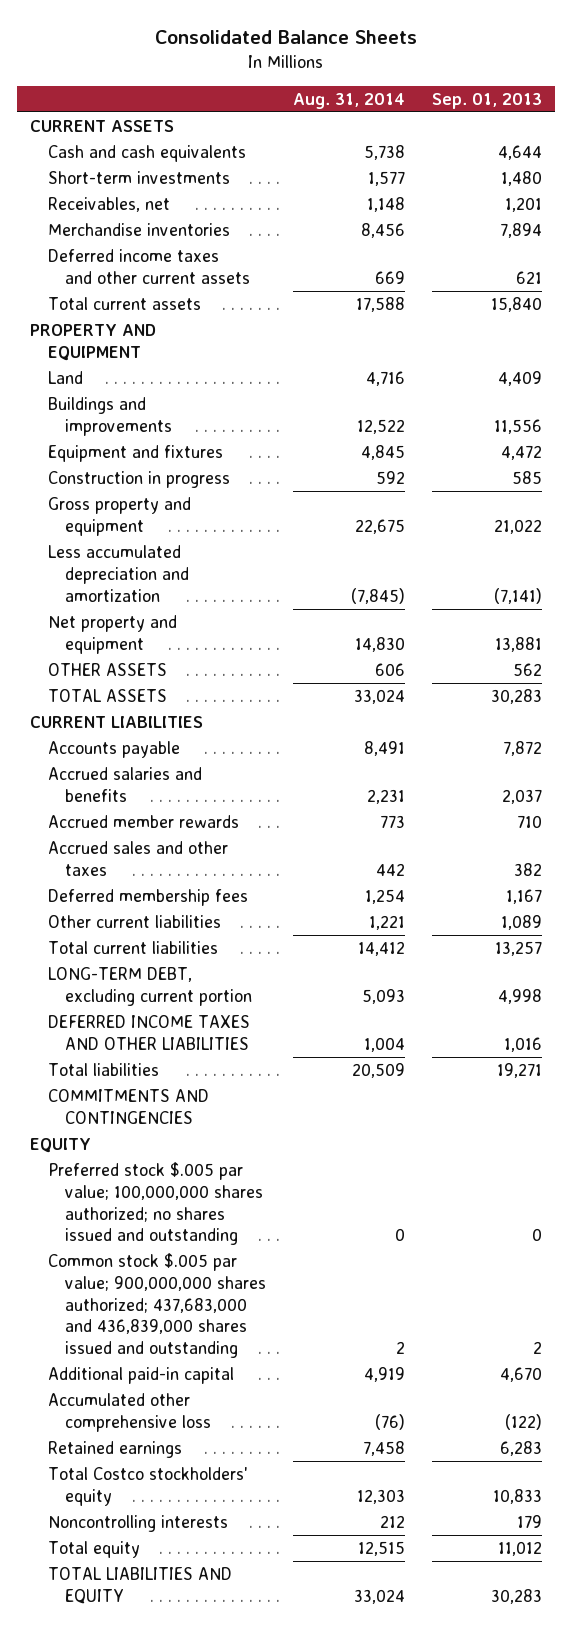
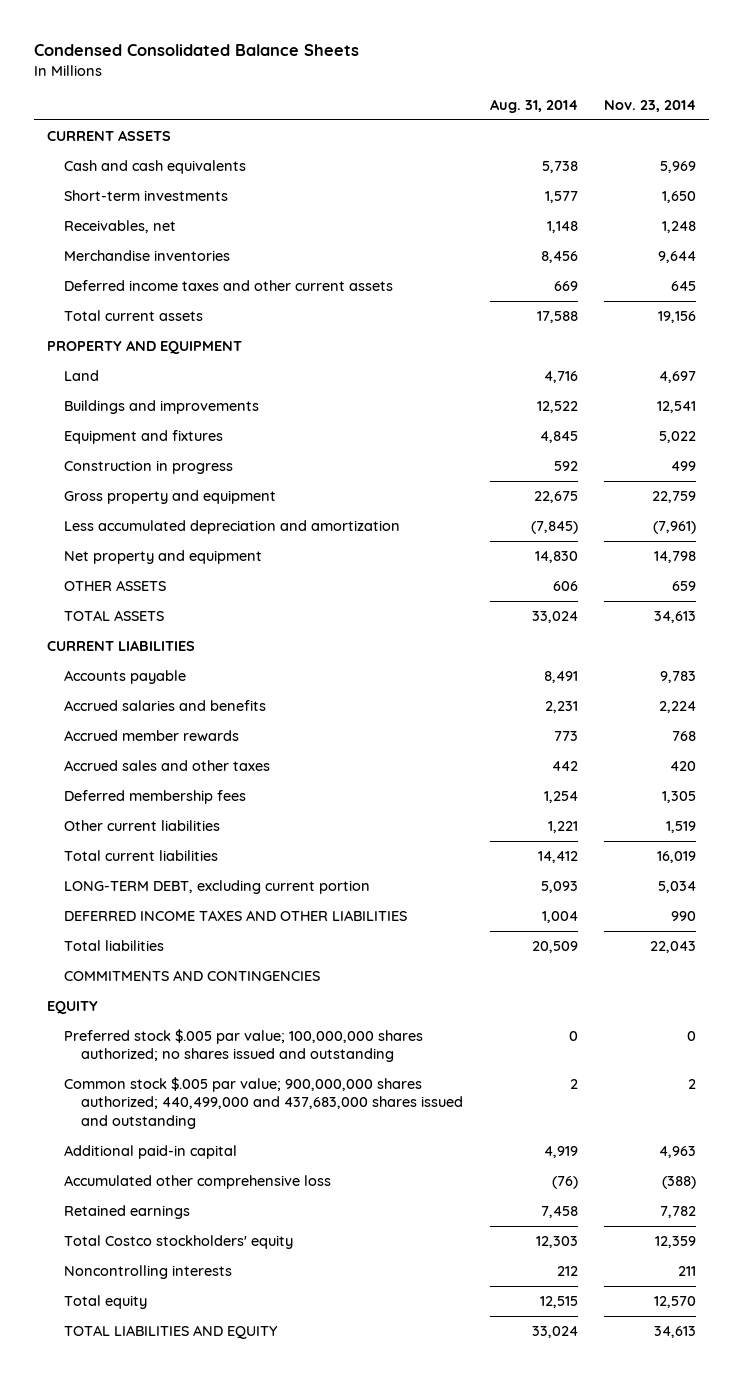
[154,30,417,45] Consolidated Balance Sheets -> [33,44,359,57] Condensed Consolidated Balance Sheets
[431,92,542,109] Sep. 01, 2013 -> none
none -> [603,100,696,113] Nov. 23, 2014
[47,1253,267,1358] Common stock $.005 par value; 900,000,000 shares authorized; 437,683,000 and 436,839,000 shares issued and outstanding -> [64,1076,464,1129] Common stock $.005 par value; 900,000,000 shares authorized; 440,499,000 and 437,683,000 shares issued and outstanding

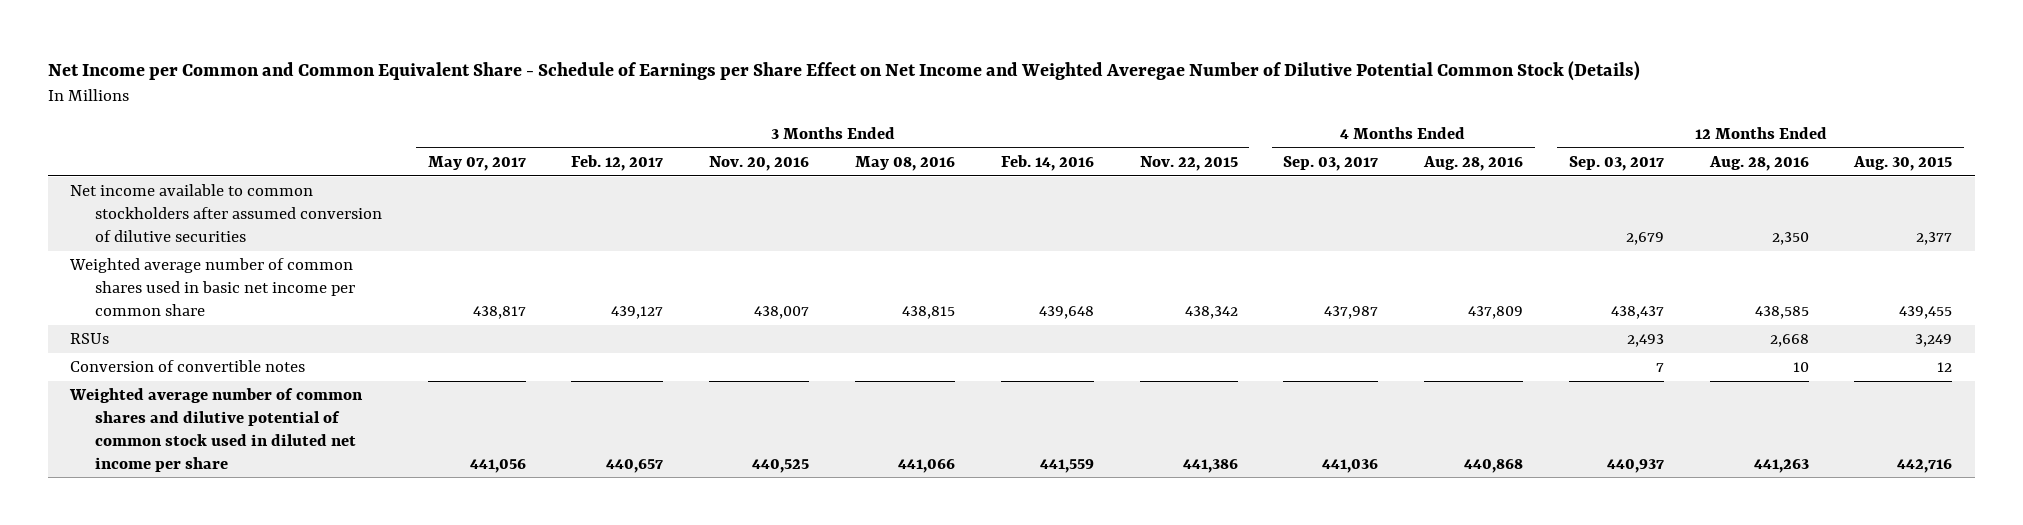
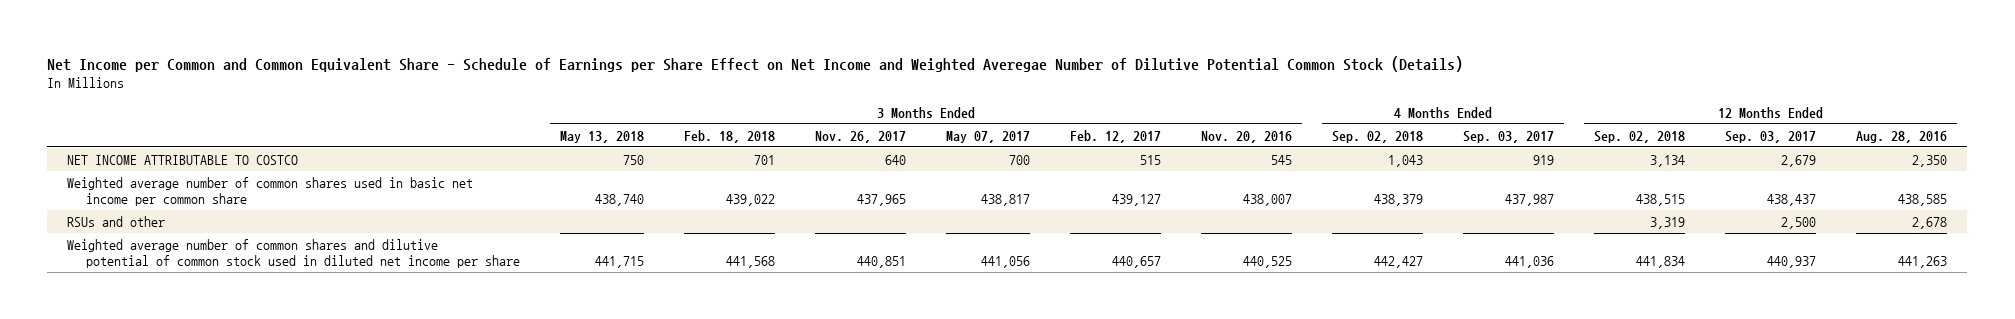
[854,155,955,171] May 08, 2016 -> none
[1000,154,1094,171] Feb. 14, 2016 -> none
[1139,155,1238,171] Nov. 22, 2015 -> none
[1423,155,1524,171] Aug. 28, 2016 -> none
[1853,155,1953,171] Aug. 30, 2015 -> none
none -> [560,130,645,143] May 13, 2018
none -> [684,129,776,143] Feb. 18, 2018
none -> [815,130,907,143] Nov. 26, 2017
none -> [1332,130,1424,143] Sep. 02, 2018
none -> [1594,130,1686,143] Sep. 02, 2018
[70,184,382,242] Net income available to common stockholders after assumed conversion of dilutive securities -> none
none -> [67,154,299,165] NET INCOME ATTRIBUTABLE TO COSTCO
[70,360,306,373] Conversion of convertible notes -> none
[70,333,110,345] RSUs -> [67,215,166,227] RSUs and other
[1626,334,1664,348] 2,493 -> [1781,216,1817,229] 2,500
[1769,334,1809,348] 2,668 -> [1912,216,1948,229] 2,678

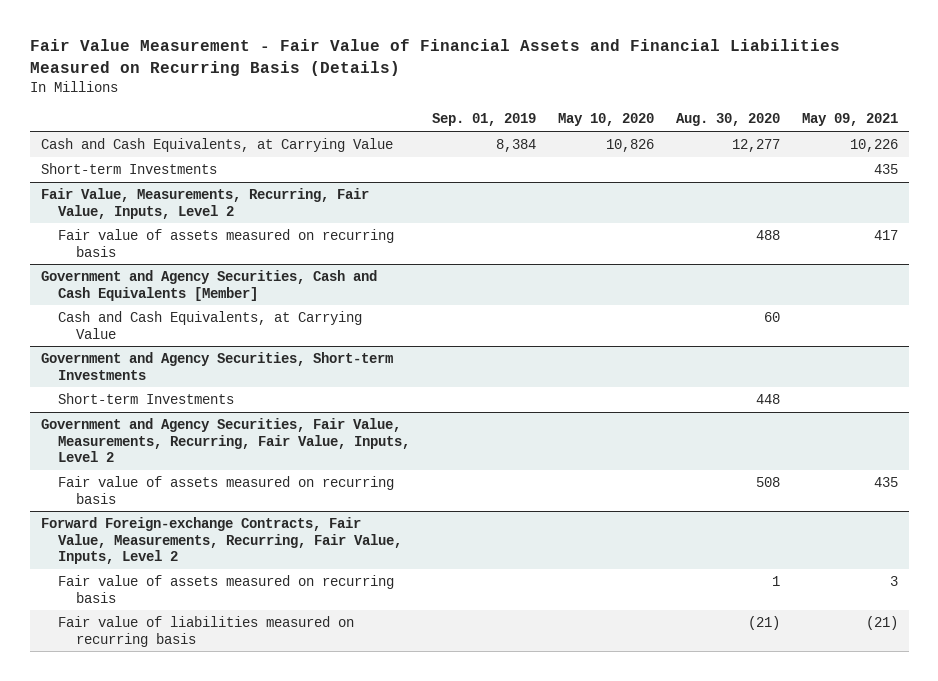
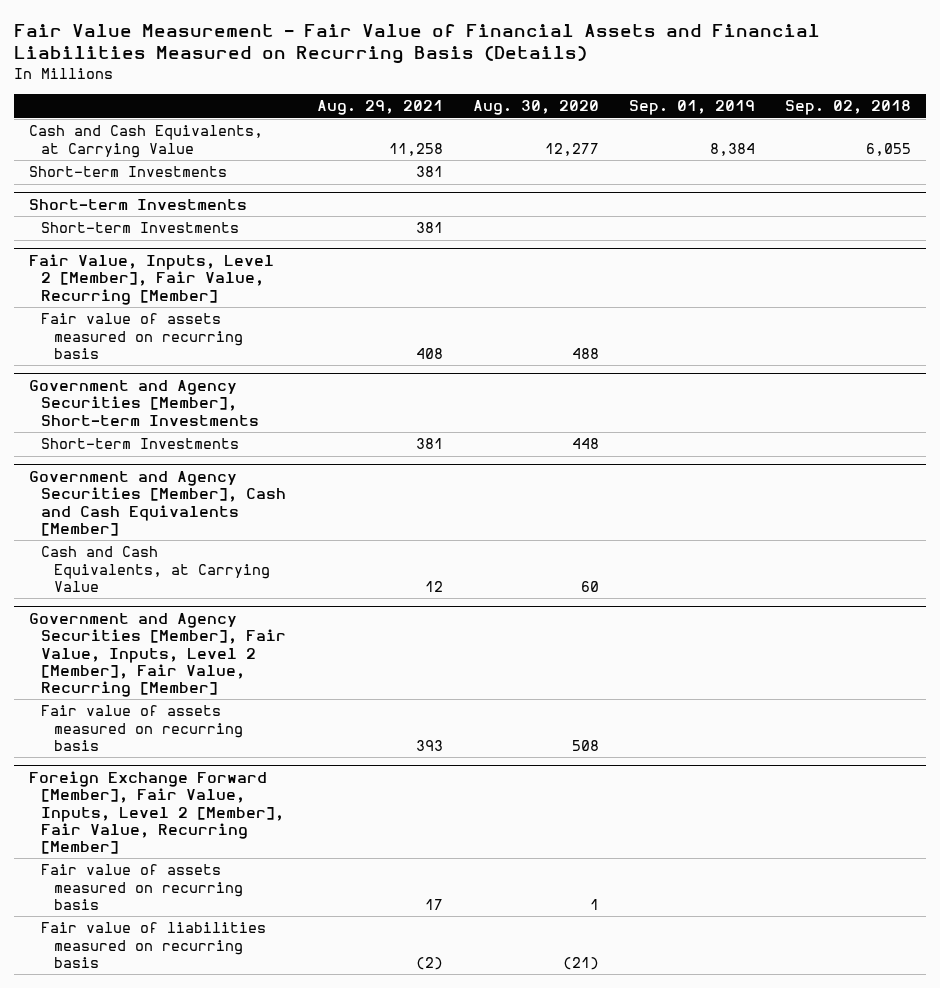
[558,113,655,127] May 10, 2020 -> none
[801,113,898,127] May 09, 2021 -> none
none -> [316,100,443,116] Aug. 29, 2021
none -> [784,100,911,116] Sep. 02, 2018
none -> [29,199,248,211] Short-term Investments
none -> [41,222,240,234] Short-term Investments
[40,188,369,219] Fair Value, Measurements, Recurring, Fair Value, Inputs, Level 2 -> [29,254,275,305] Fair Value, Inputs, Level 2 [Member], Fair Value, Recurring [Member]
[40,270,377,301] Government and Agency Securities, Cash and Cash Equivalents [Member] -> none
[58,311,363,339] Cash and Cash Equivalents, at Carrying Value -> none
[40,352,393,380] Government and Agency Securities, Short-term Investments -> [29,380,260,426] Government and Agency Securities [Member], Short-term Investments
none -> [29,471,287,536] Government and Agency Securities [Member], Cash and Cash Equivalents [Member]
none -> [41,546,270,592] Cash and Cash Equivalents, at Carrying Value
[40,418,411,462] Government and Agency Securities, Fair Value, Measurements, Recurring, Fair Value, Inputs, Level 2 -> [29,613,287,698] Government and Agency Securities [Member], Fair Value, Inputs, Level 2 [Member], Fair Value, Recurring [Member]
[40,517,403,564] Forward Foreign-exchange Contracts, Fair Value, Measurements, Recurring, Fair Value, Inputs, Level 2 -> [29,771,285,855] Foreign Exchange Forward [Member], Fair Value, Inputs, Level 2 [Member], Fair Value, Recurring [Member]

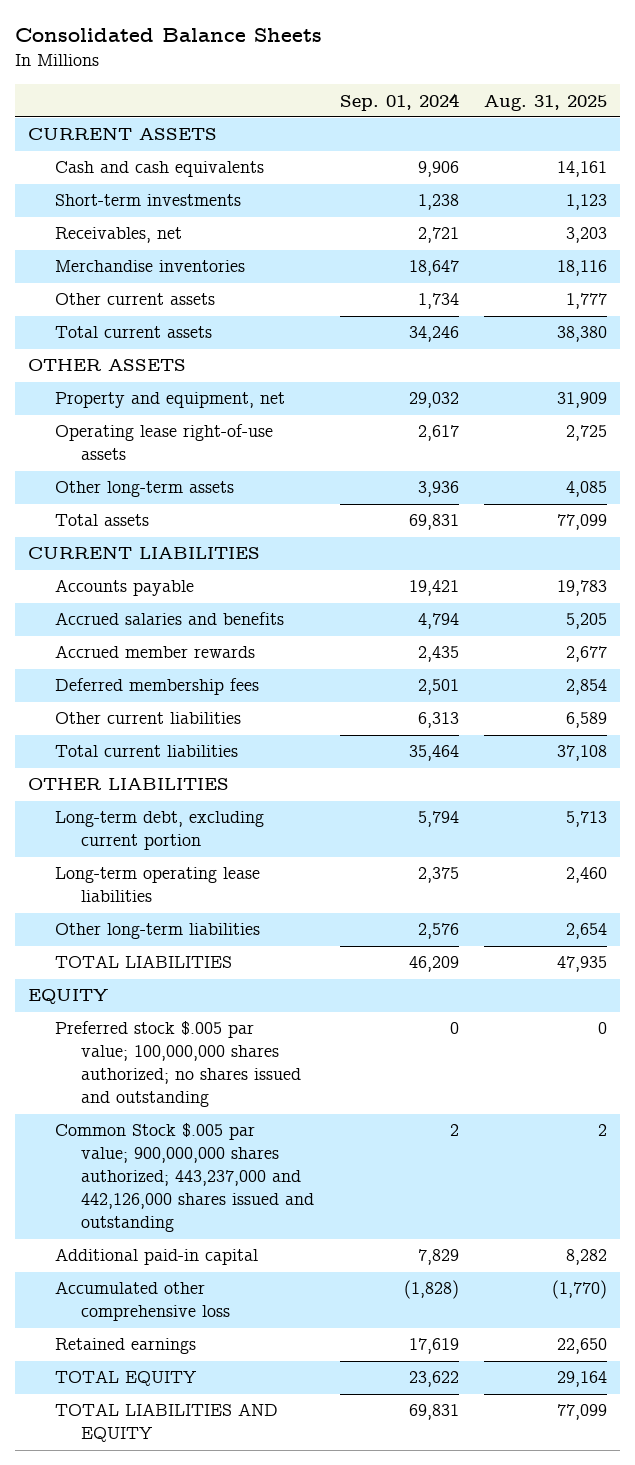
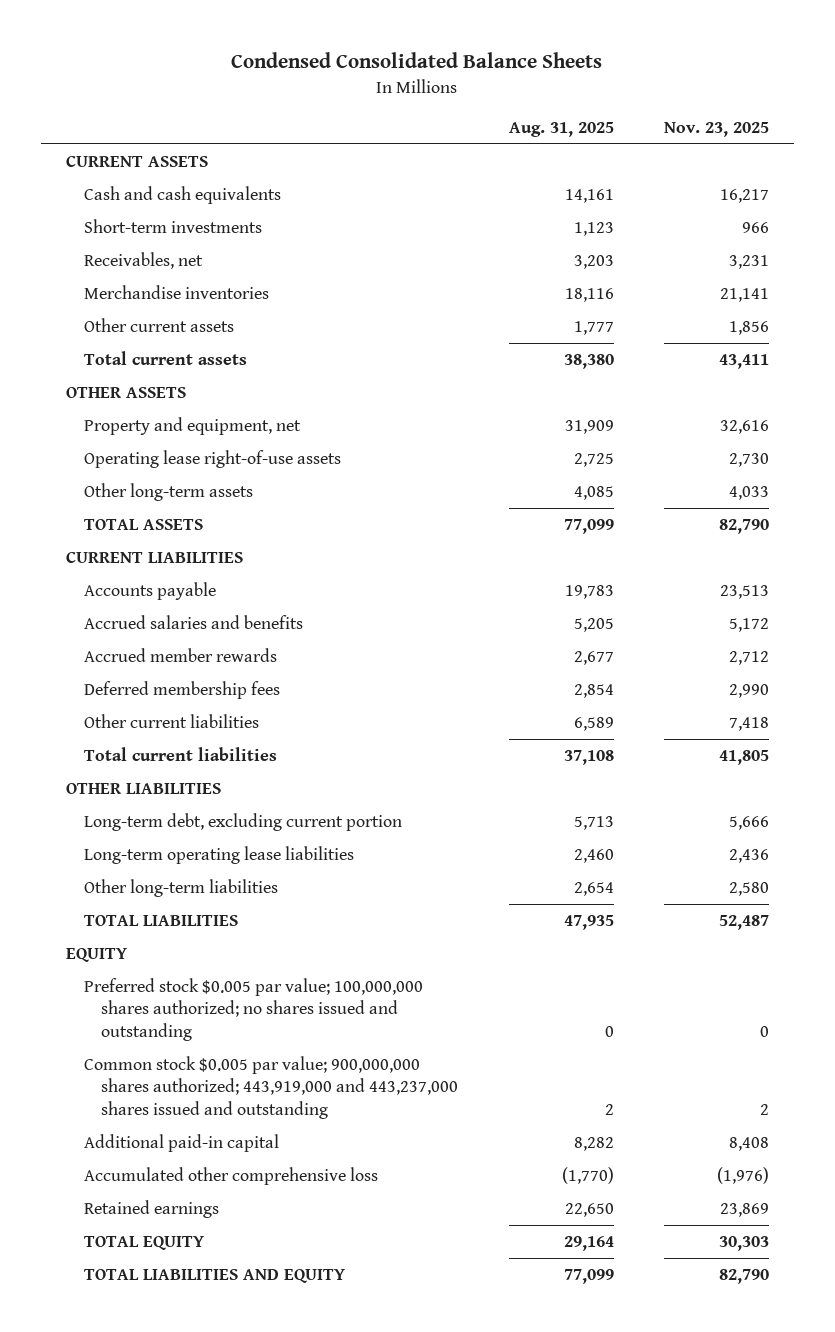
[14,28,322,43] Consolidated Balance Sheets -> [231,52,603,69] Condensed Consolidated Balance Sheets
[339,92,459,111] Sep. 01, 2024 -> none
none -> [663,121,769,137] Nov. 23, 2025
[54,514,149,527] Total assets -> [83,519,203,531] TOTAL ASSETS
[54,1021,302,1108] Preferred stock $.005 par value; 100,000,000 shares authorized; no shares issued and outstanding -> [83,978,423,1041] Preferred stock $0.005 par value; 100,000,000 shares authorized; no shares issued and outstanding
[54,1123,315,1233] Common Stock $.005 par value; 900,000,000 shares authorized; 443,237,000 and 442,126,000 shares issued and outstanding -> [83,1056,459,1119] Common stock $0.005 par value; 900,000,000 shares authorized; 443,919,000 and 443,237,000 shares issued and outstanding

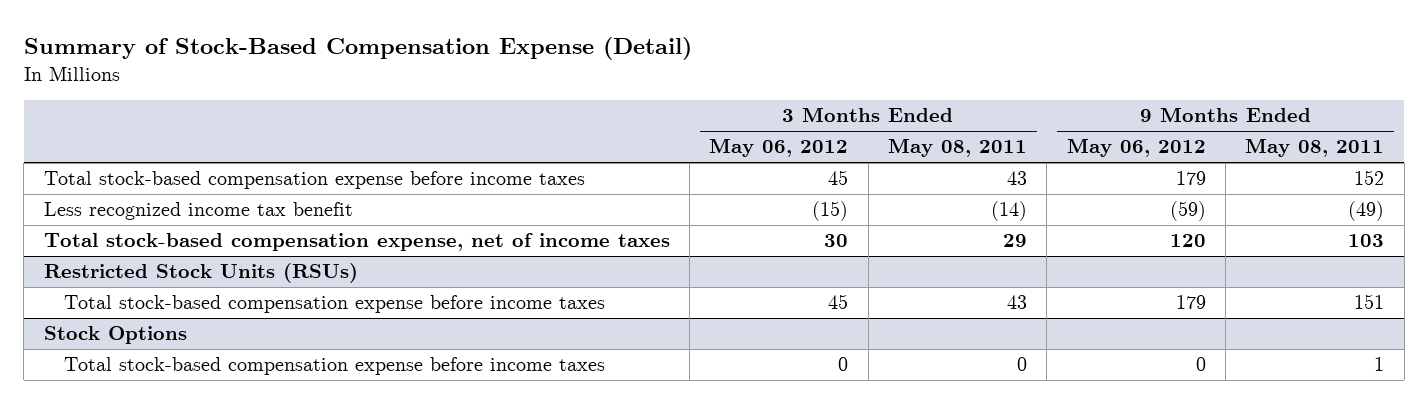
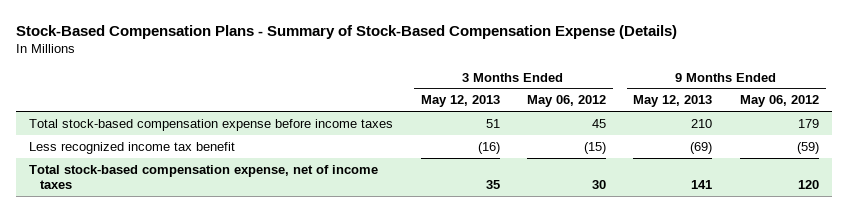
[23,37,692,61] Summary of Stock-Based Compensation Expense (Detail) -> [15,24,677,39] Stock-Based Compensation Plans - Summary of Stock-Based Compensation Expense (Details)
[888,138,1028,158] May 08, 2011 -> none
[1245,138,1385,158] May 08, 2011 -> none
none -> [420,95,500,108] May 12, 2013
none -> [633,95,713,108] May 12, 2013
[43,263,358,284] Restricted Stock Units (RSUs) -> none
[64,295,606,314] Total stock-based compensation expense before income taxes -> none
[43,326,187,345] Stock Options -> none
[64,357,606,376] Total stock-based compensation expense before income taxes -> none

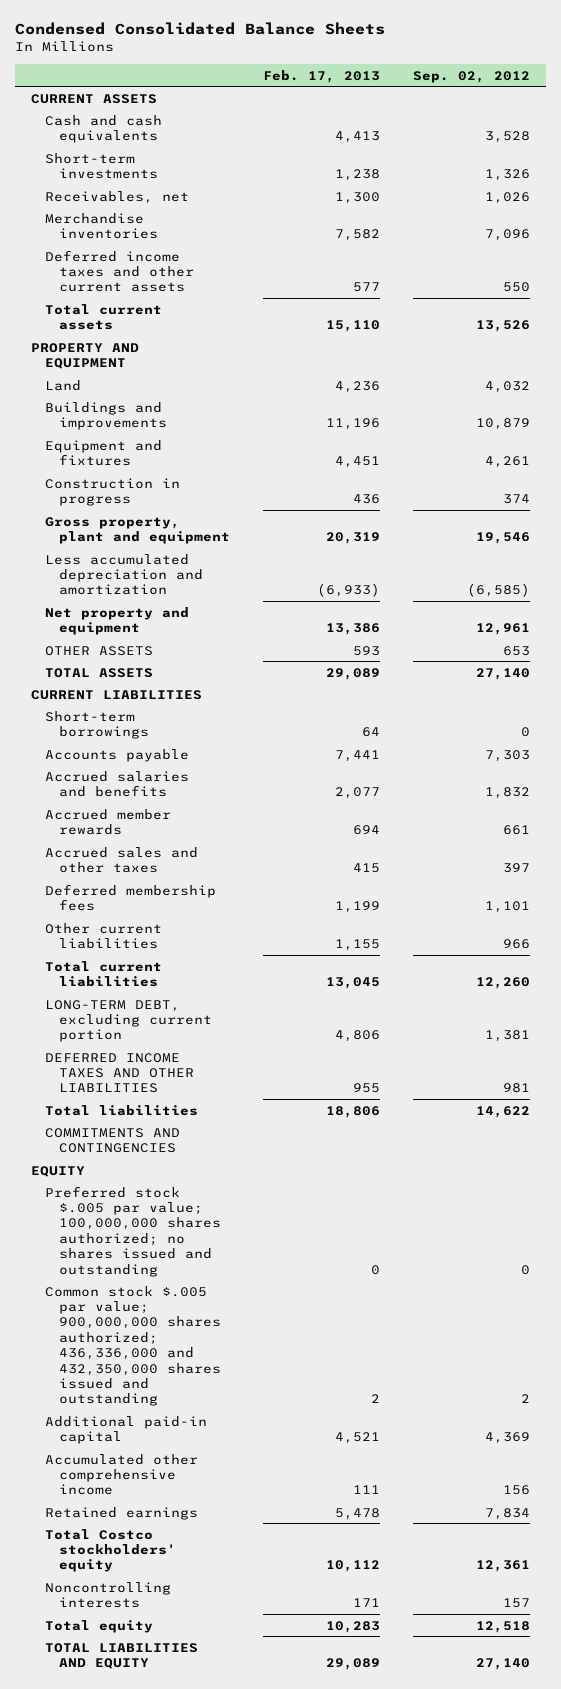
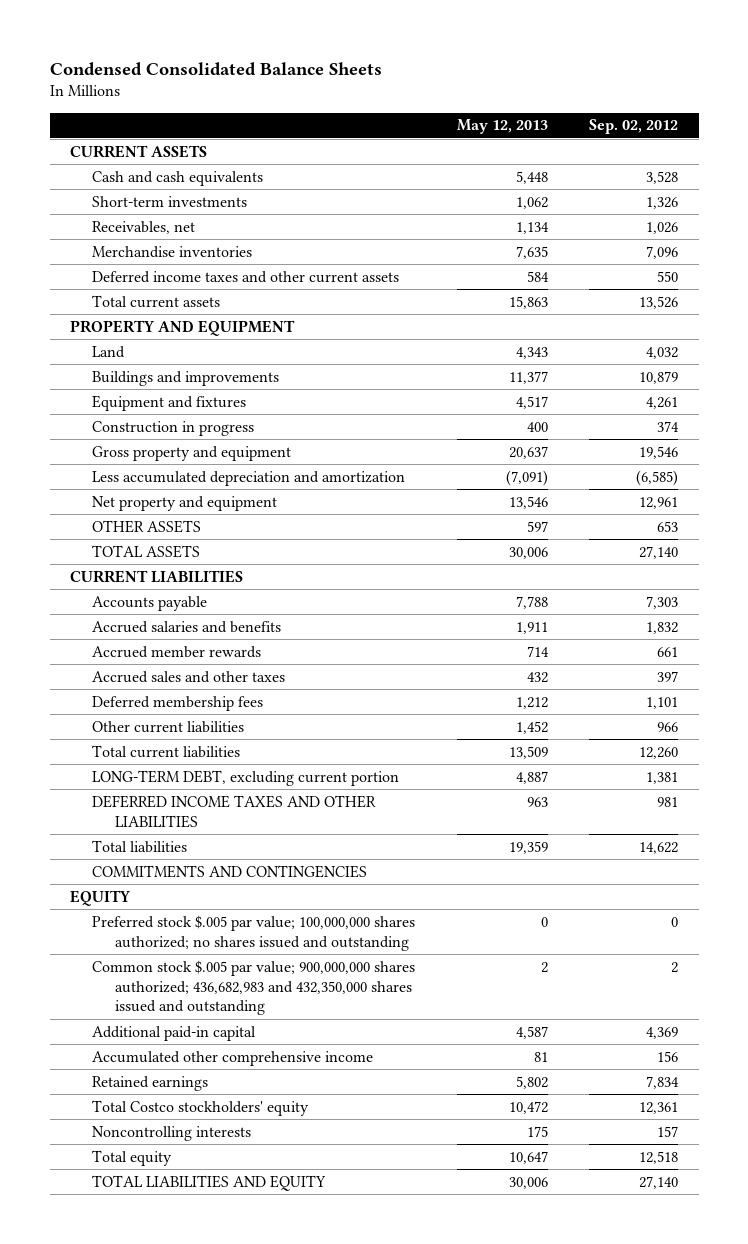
[262,69,380,83] Feb. 17, 2013 -> none
none -> [456,119,548,135] May 12, 2013
[44,516,230,545] Gross property, plant and equipment -> [92,445,292,461] Gross property and equipment
[44,710,149,740] Short-term borrowings -> none
[44,1285,221,1407] Common stock $.005 par value; 900,000,000 shares authorized; 436,336,000 and 432,350,000 shares issued and outstanding -> [92,959,416,1016] Common stock $.005 par value; 900,000,000 shares authorized; 436,682,983 and 432,350,000 shares issued and outstanding

